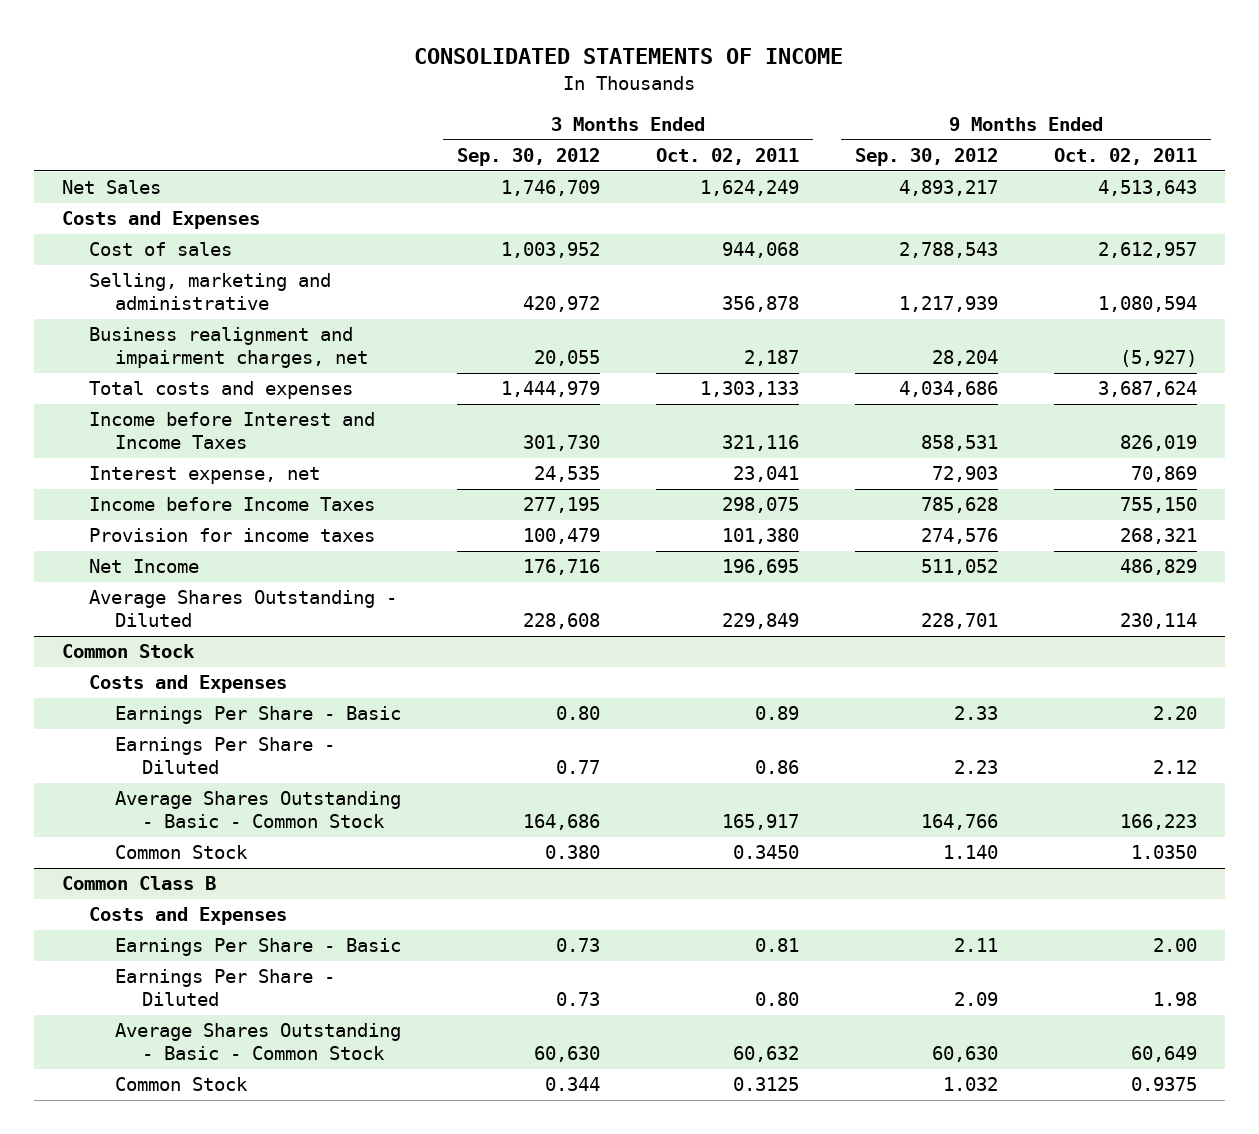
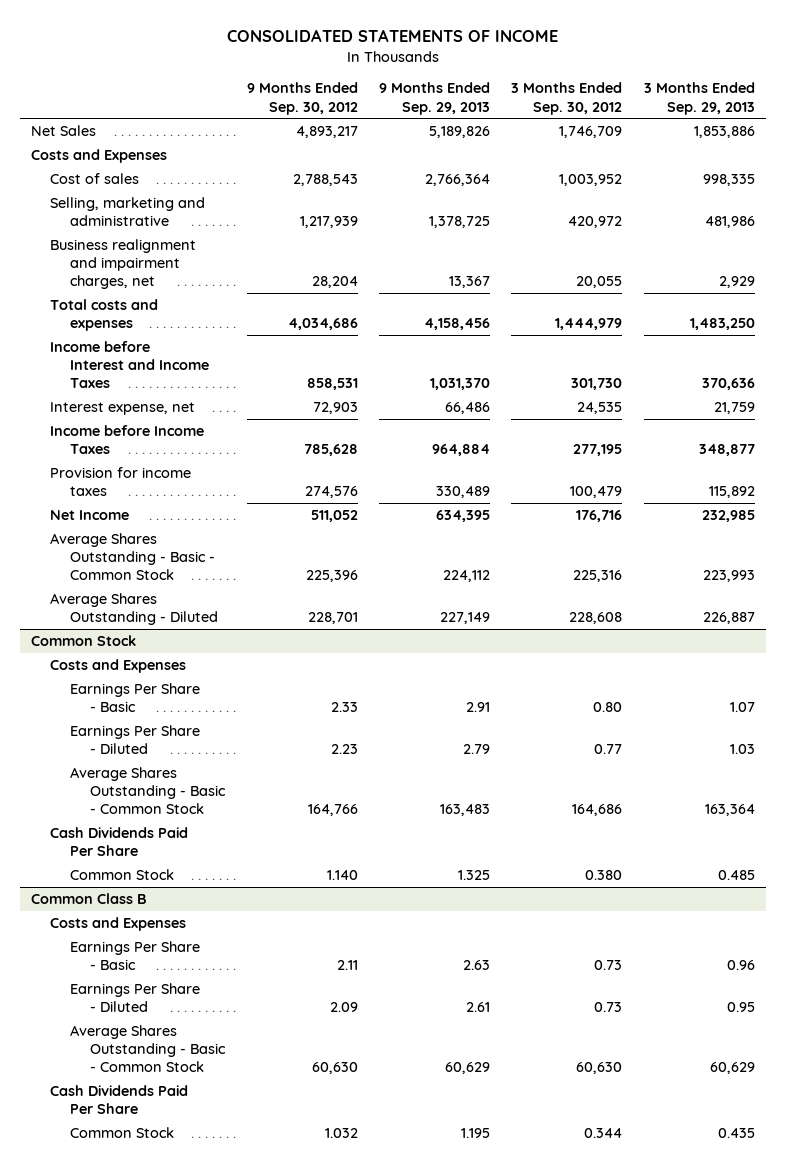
[656,148,800,166] Oct. 02, 2011 -> none
[1053,148,1197,166] Oct. 02, 2011 -> none
none -> [379,82,491,115] 9 Months Ended Sep. 29, 2013
none -> [643,82,755,115] 3 Months Ended Sep. 29, 2013
none -> [50,532,216,581] Average Shares Outstanding - Basic - Common Stock
none -> [50,826,189,857] Cash Dividends Paid Per Share
none -> [50,1084,189,1115] Cash Dividends Paid Per Share

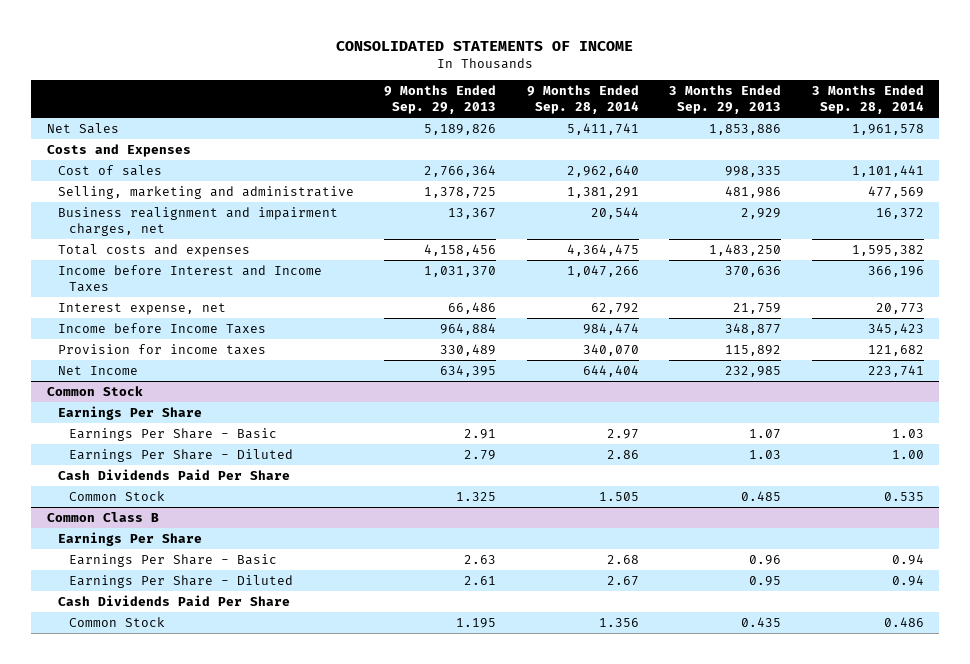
[246,82,358,115] 9 Months Ended Sep. 30, 2012 -> none
[511,82,623,115] 3 Months Ended Sep. 30, 2012 -> none
none -> [526,85,639,115] 9 Months Ended Sep. 28, 2014
none -> [811,85,924,115] 3 Months Ended Sep. 28, 2014
[50,532,216,581] Average Shares Outstanding - Basic - Common Stock -> none
[50,592,219,626] Average Shares Outstanding - Diluted -> none
[50,658,187,673] Costs and Expenses -> none
none -> [58,405,203,420] Earnings Per Share
[70,766,227,815] Average Shares Outstanding - Basic - Common Stock -> none
[50,916,187,931] Costs and Expenses -> none
none -> [58,531,203,546] Earnings Per Share
[70,1024,227,1073] Average Shares Outstanding - Basic - Common Stock -> none

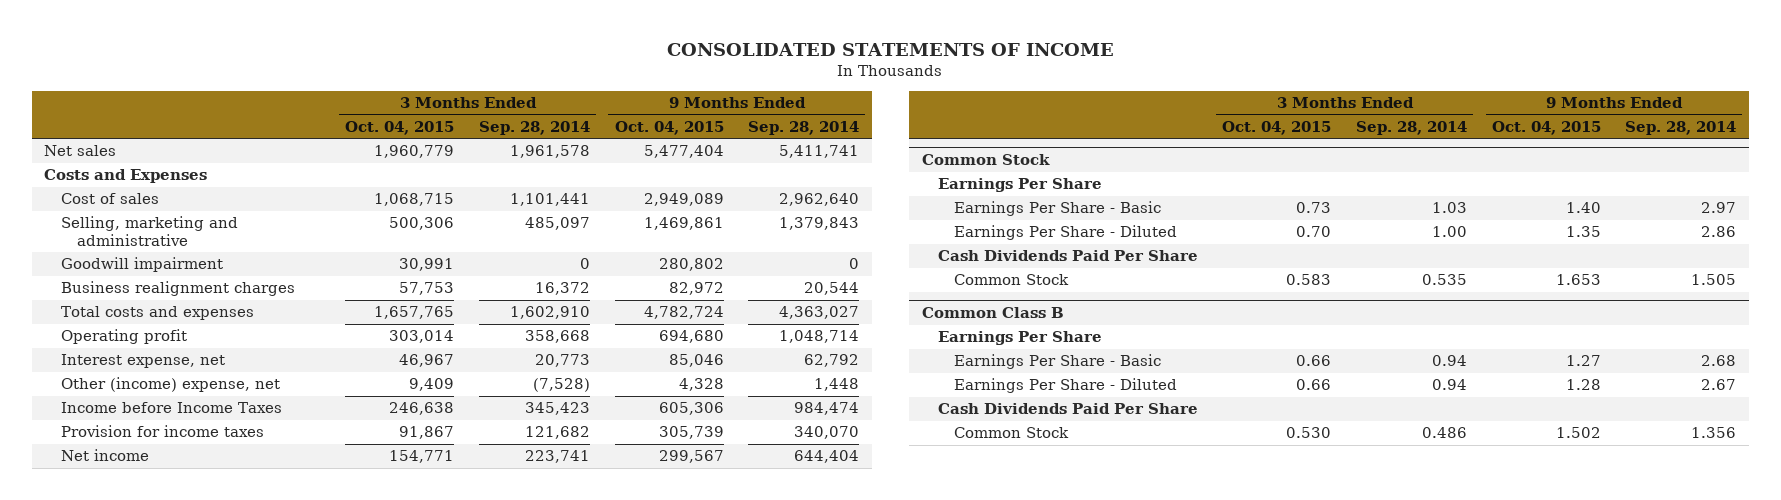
[384,85,497,115] 9 Months Ended Sep. 29, 2013 -> none
[669,85,782,115] 3 Months Ended Sep. 29, 2013 -> none
none -> [345,120,455,135] Oct. 04, 2015
none -> [614,120,724,135] Oct. 04, 2015
[46,122,119,134] Net Sales -> [44,145,117,157] Net sales
[58,264,323,292] Income before Interest and Income Taxes -> none
[566,186,639,198] 1,381,291 -> [779,217,860,231] 1,379,843
[867,185,924,198] 477,569 -> [524,217,590,231] 485,097
none -> [60,257,223,273] Goodwill impairment
[58,206,339,236] Business realignment and impairment charges, net -> [60,281,295,297] Business realignment charges
[566,243,639,256] 4,364,475 -> [779,306,860,320] 4,363,027
[851,244,924,256] 1,595,382 -> [509,306,590,320] 1,602,910
none -> [60,329,187,345] Operating profit
none -> [60,377,280,393] Other (income) expense, net
[58,365,139,375] Net Income -> [60,449,149,462] Net income

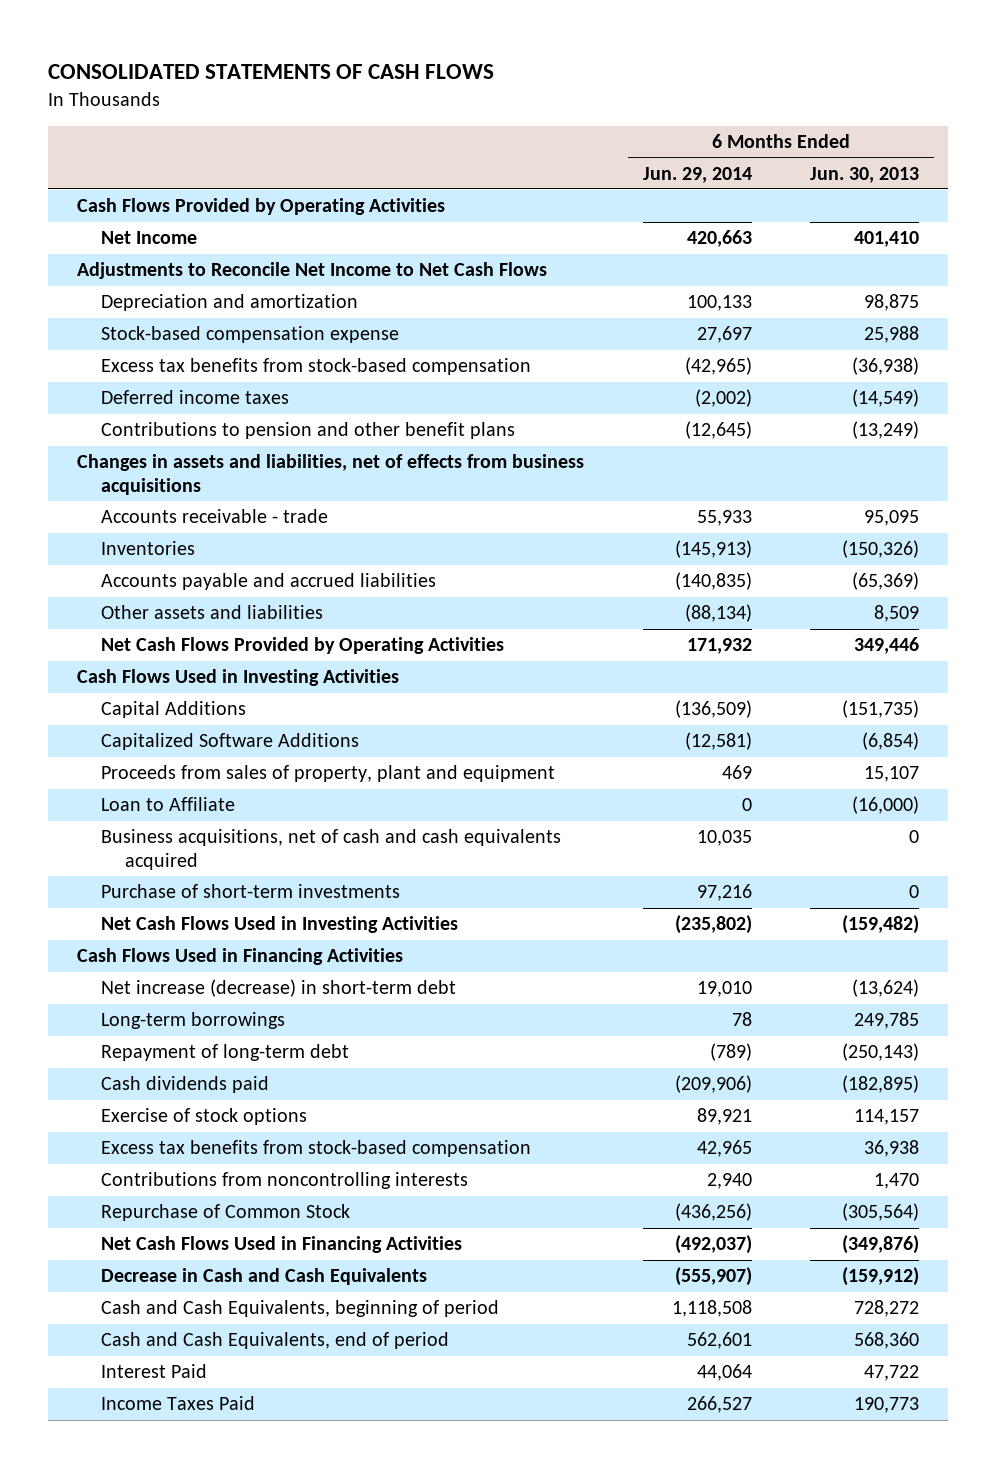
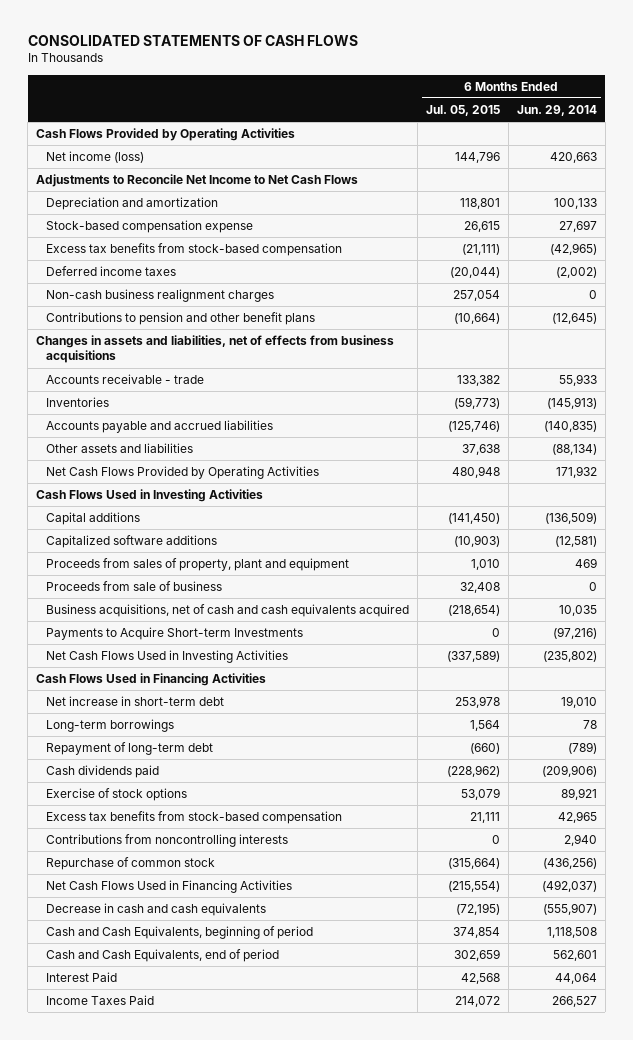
[810,166,920,183] Jun. 30, 2013 -> none
none -> [426,105,501,117] Jul. 05, 2015
[101,231,198,245] Net Income -> [46,151,145,164] Net income (loss)
none -> [46,289,275,303] Non-cash business realignment charges
[101,701,247,719] Capital Additions -> [46,512,141,526] Capital additions
[101,733,360,751] Capitalized Software Additions -> [46,535,218,549] Capitalized software additions
[101,797,236,812] Loan to Affiliate -> none
none -> [46,581,223,592] Proceeds from sale of business
[101,884,401,899] Purchase of short-term investments -> [46,627,304,641] Payments to Acquire Short-term Investments
[696,884,752,902] 97,216 -> [552,627,597,640] (97,216)
[101,979,457,998] Net increase (decrease) in short-term debt -> [46,696,225,707] Net increase in short-term debt
[101,1204,351,1222] Repurchase of Common Stock -> [46,857,216,871] Repurchase of common stock
[101,1268,428,1286] Decrease in Cash and Cash Equivalents -> [46,903,267,917] Decrease in cash and cash equivalents

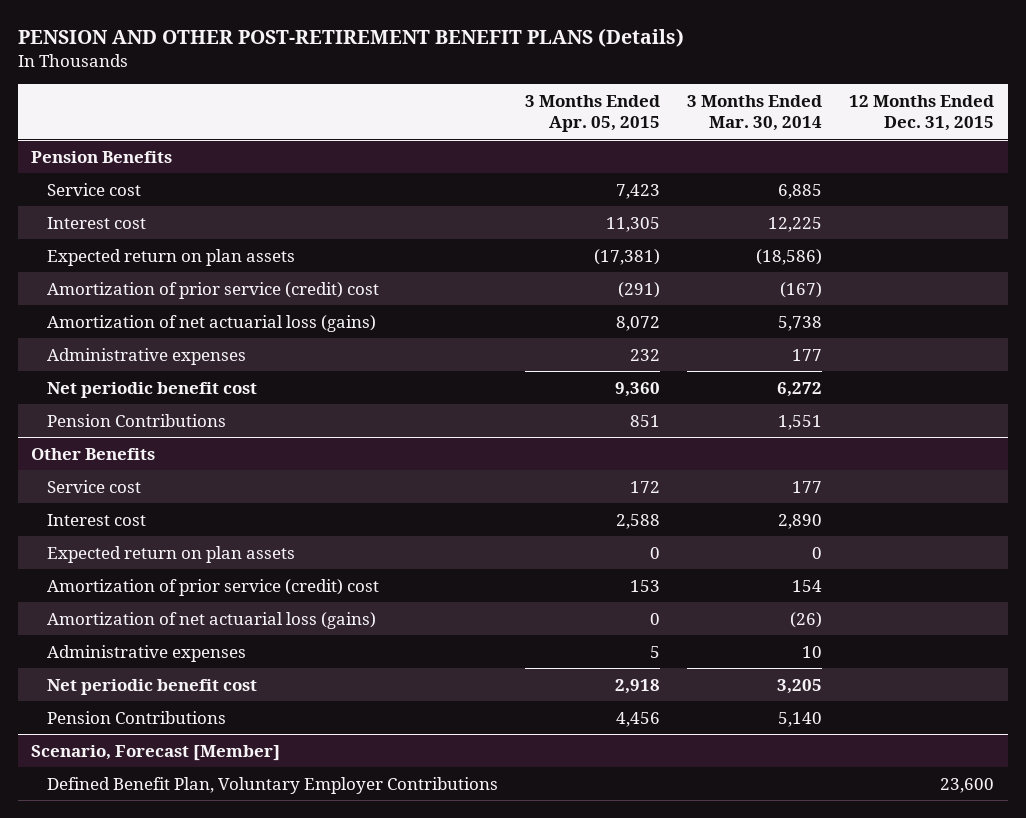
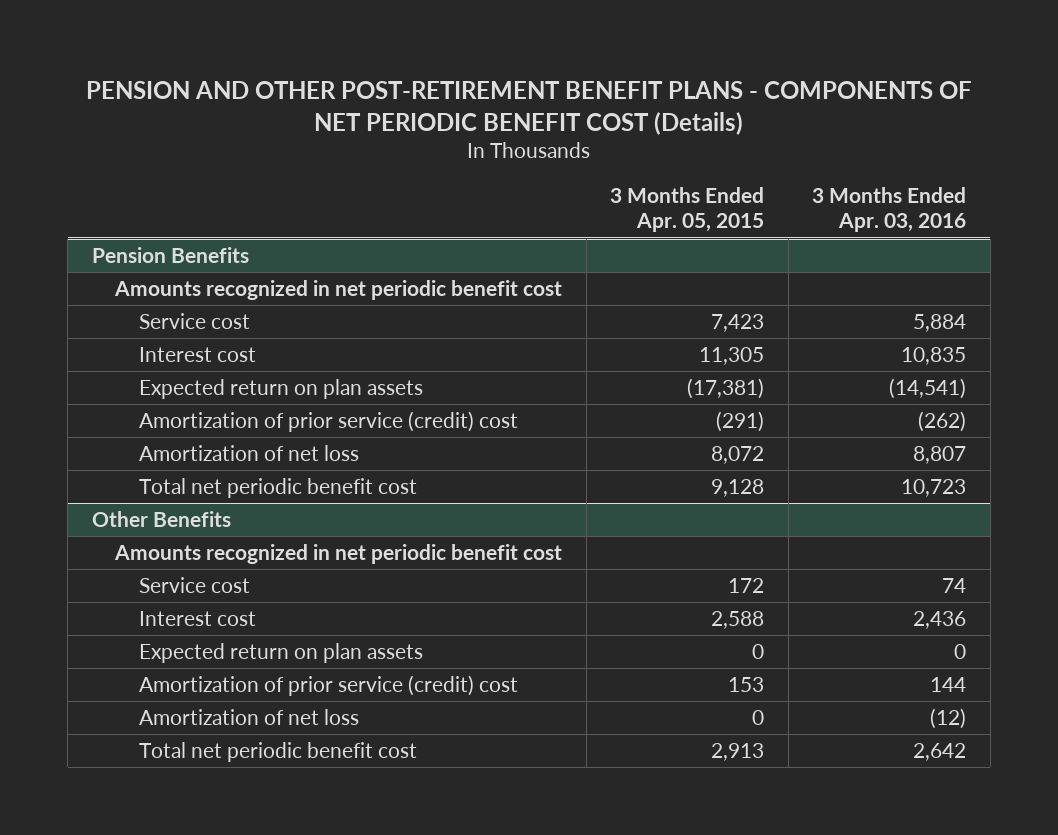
[17,28,684,48] PENSION AND OTHER POST-RETIREMENT BENEFIT PLANS (Details) -> [86,81,973,135] PENSION AND OTHER POST-RETIREMENT BENEFIT PLANS - COMPONENTS OF NET PERIODIC BENEFIT COST (Details)
[687,94,823,132] 3 Months Ended Mar. 30, 2014 -> none
[849,94,995,132] 12 Months Ended Dec. 31, 2015 -> none
none -> [812,186,967,233] 3 Months Ended Apr. 03, 2016
none -> [114,280,563,301] Amounts recognized in net periodic benefit cost
[47,347,247,365] Administrative expenses -> none
[47,413,227,427] Pension Contributions -> none
[47,314,377,332] Amortization of net actuarial loss (gains) -> [139,445,360,462] Amortization of net loss
[47,381,258,398] Net periodic benefit cost -> [139,478,418,499] Total net periodic benefit cost
[615,381,661,397] 9,360 -> [711,479,765,498] 9,128
none -> [114,544,563,565] Amounts recognized in net periodic benefit cost
[47,644,247,662] Administrative expenses -> none
[47,710,227,724] Pension Contributions -> none
[31,744,281,761] Scenario, Forecast [Member] -> none
[47,776,499,794] Defined Benefit Plan, Voluntary Employer Contributions -> none
[47,611,377,629] Amortization of net actuarial loss (gains) -> [139,709,360,726] Amortization of net loss
[47,678,258,695] Net periodic benefit cost -> [139,742,418,763] Total net periodic benefit cost
[615,678,661,694] 2,918 -> [711,743,765,762] 2,913

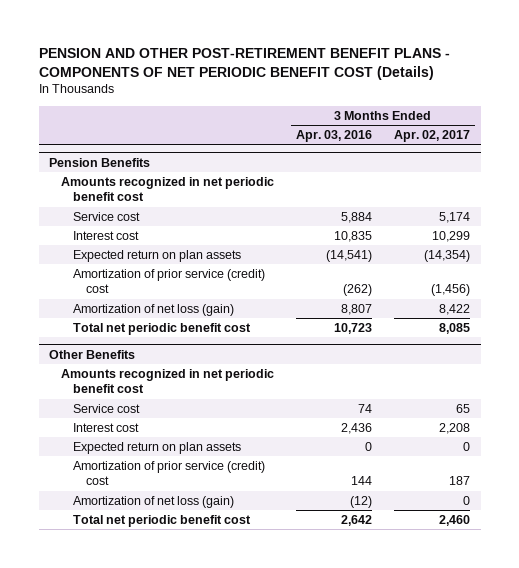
[610,186,765,233] 3 Months Ended Apr. 05, 2015 -> none
none -> [393,129,470,142] Apr. 02, 2017
[139,445,360,462] Amortization of net loss -> [73,303,235,316] Amortization of net loss (gain)
[139,709,360,726] Amortization of net loss -> [73,495,235,508] Amortization of net loss (gain)

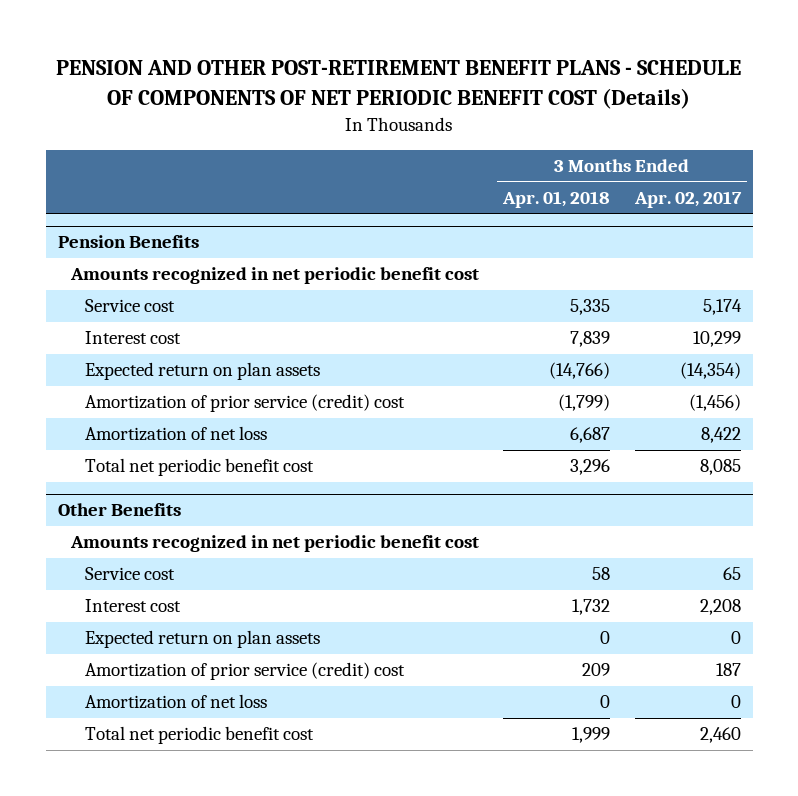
[38,47,450,80] PENSION AND OTHER POST-RETIREMENT BENEFIT PLANS - COMPONENTS OF NET PERIODIC BENEFIT COST (Details) -> [56,60,742,110] PENSION AND OTHER POST-RETIREMENT BENEFIT PLANS - SCHEDULE OF COMPONENTS OF NET PERIODIC BENEFIT COST (Details)
[296,129,373,142] Apr. 03, 2016 -> none
none -> [502,190,611,208] Apr. 01, 2018
[73,303,235,316] Amortization of net loss (gain) -> [84,426,267,442] Amortization of net loss
[73,495,235,508] Amortization of net loss (gain) -> [84,694,267,710] Amortization of net loss

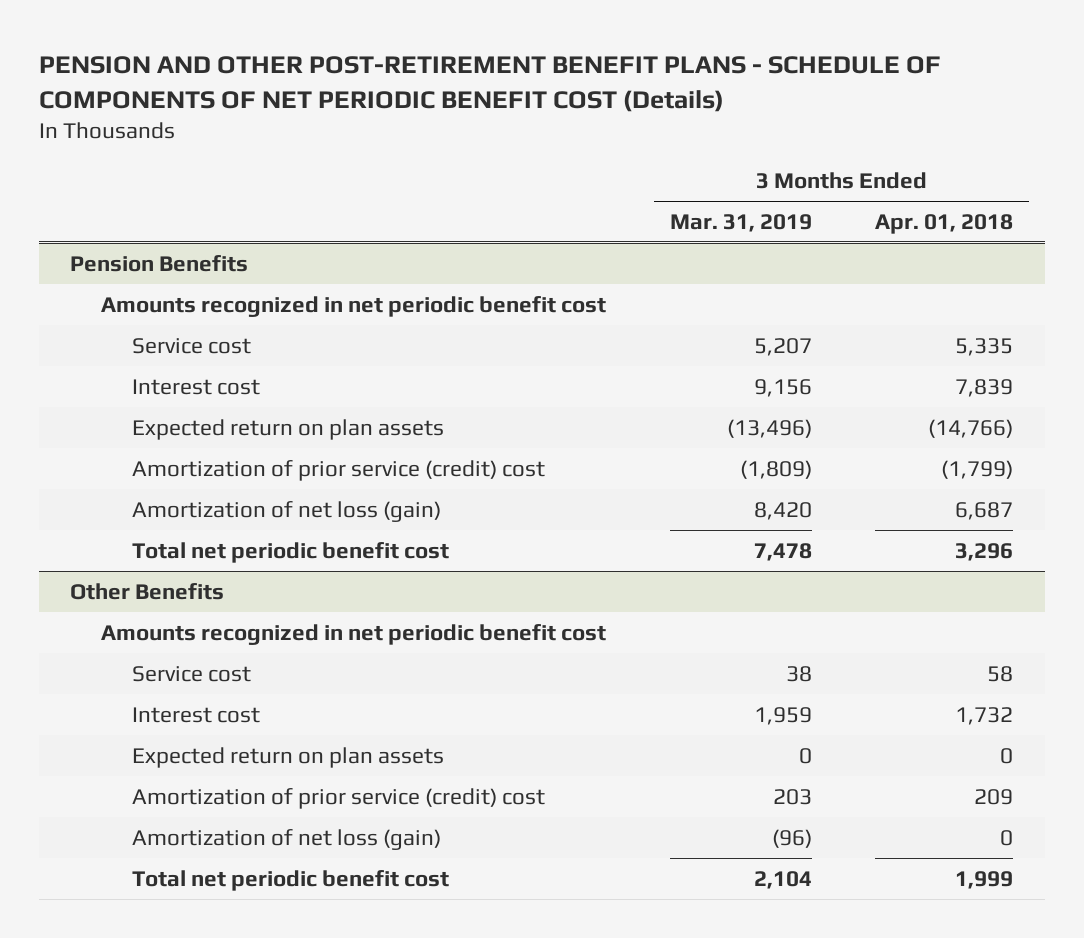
[633,190,742,208] Apr. 02, 2017 -> none
none -> [669,213,812,232] Mar. 31, 2019
[84,426,267,442] Amortization of net loss -> [132,500,442,522] Amortization of net loss (gain)
[84,694,267,710] Amortization of net loss -> [132,828,442,850] Amortization of net loss (gain)

